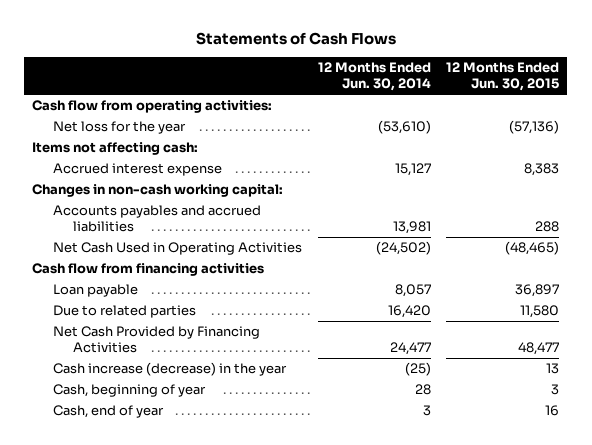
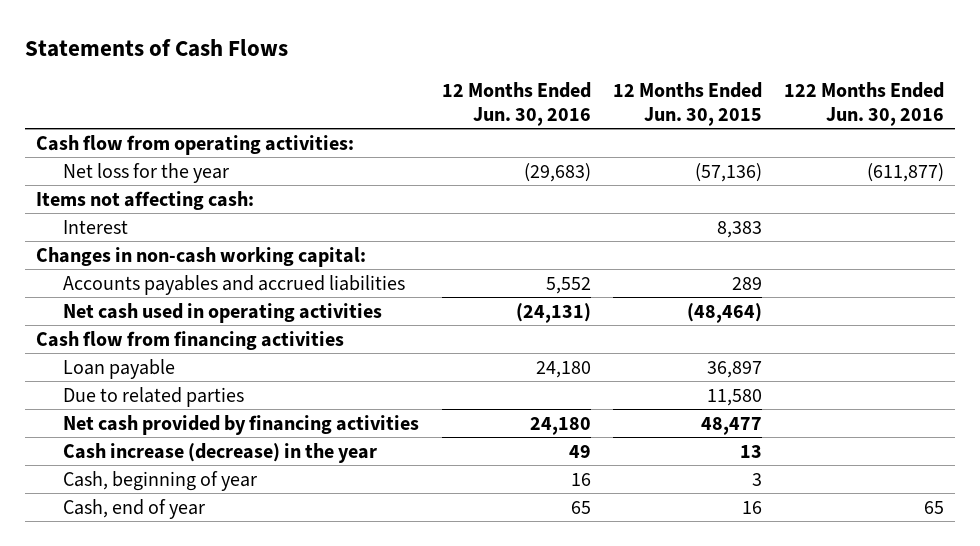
[317,62,431,92] 12 Months Ended Jun. 30, 2014 -> none
none -> [441,82,591,126] 12 Months Ended Jun. 30, 2016
none -> [783,82,944,126] 122 Months Ended Jun. 30, 2016
[52,163,222,177] Accrued interest expense -> [63,219,129,234] Interest
[535,221,560,233] 288 -> [731,276,762,290] 289
[52,242,302,256] Net Cash Used in Operating Activities -> [63,302,383,323] Net cash used in operating activities
[505,241,560,256] (48,465) -> [686,302,762,323] (48,464)
[52,326,260,354] Net Cash Provided by Financing Activities -> [63,414,420,435] Net cash provided by financing activities

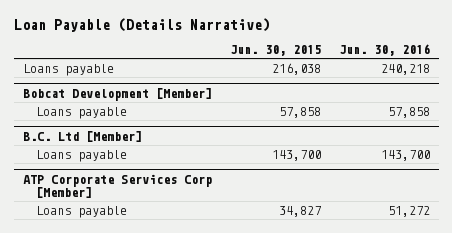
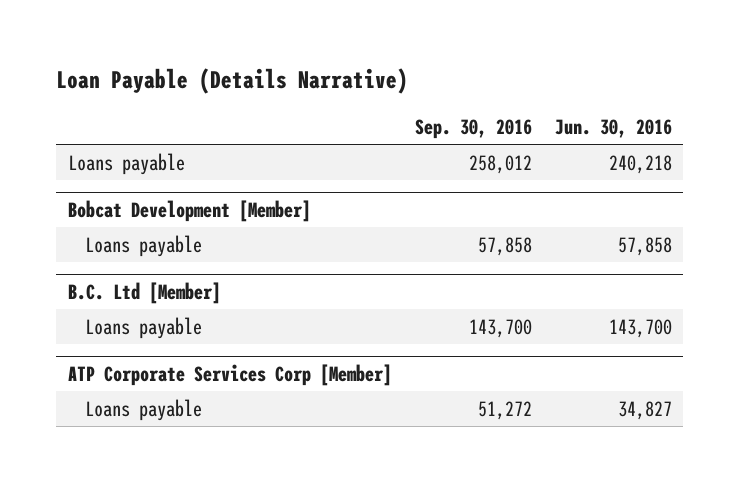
[229,45,321,57] Jun. 30, 2015 -> none
none -> [414,119,532,140] Sep. 30, 2016
[387,205,430,217] 51,272 -> [617,400,672,420] 34,827

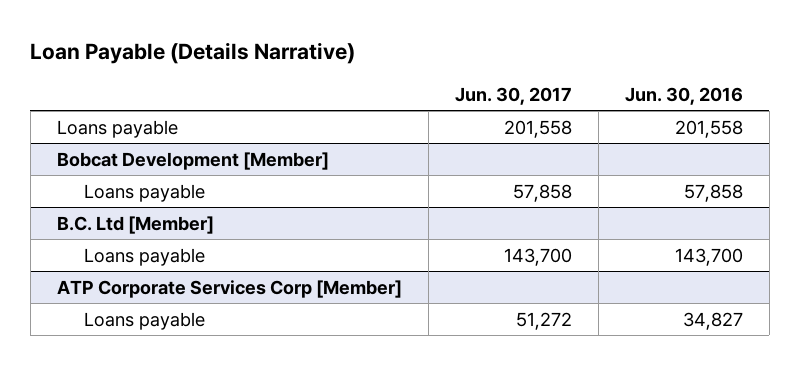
[414,119,532,140] Sep. 30, 2016 -> none
none -> [454,86,572,105] Jun. 30, 2017
[608,154,672,174] 240,218 -> [674,119,743,138] 201,558

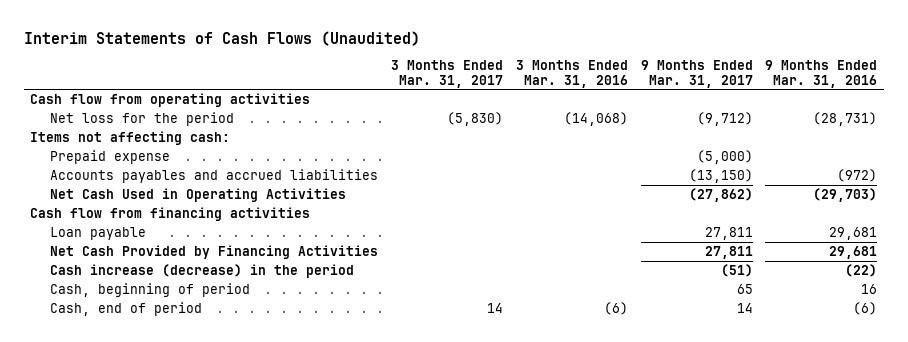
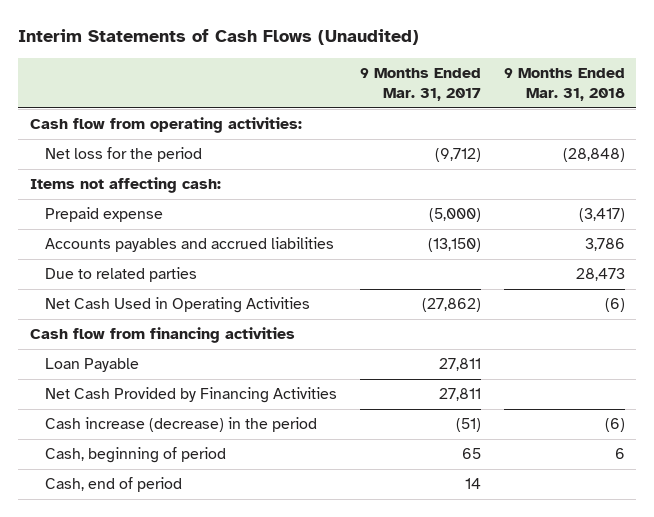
[390,59,503,88] 3 Months Ended Mar. 31, 2017 -> none
[515,59,628,88] 3 Months Ended Mar. 31, 2016 -> none
[765,59,878,88] 9 Months Ended Mar. 31, 2016 -> none
none -> [503,68,625,101] 9 Months Ended Mar. 31, 2018
[30,92,311,107] Cash flow from operating activities -> [29,117,302,134] Cash flow from operating activities:
none -> [45,267,198,283] Due to related parties
[49,226,146,240] Loan payable -> [45,358,140,373] Loan Payable

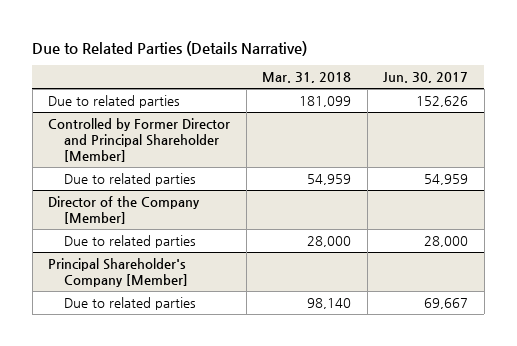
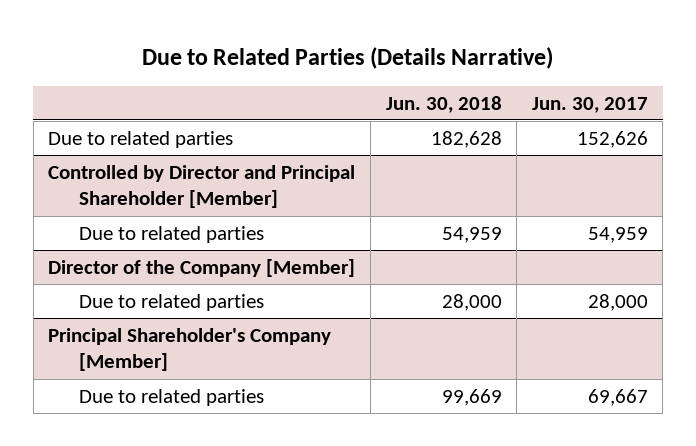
[262,72,352,84] Mar. 31, 2018 -> none
none -> [385,95,502,113] Jun. 30, 2018
[48,117,231,163] Controlled by Former Director and Principal Shareholder [Member] -> [48,164,356,209] Controlled by Director and Principal Shareholder [Member]

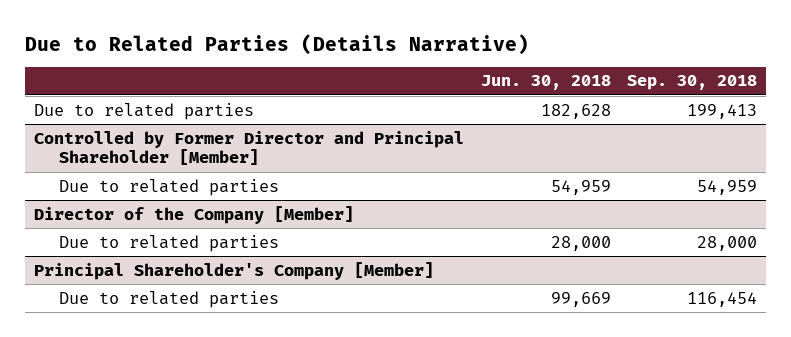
[531,96,648,113] Jun. 30, 2017 -> none
none -> [627,75,758,91] Sep. 30, 2018
[48,164,356,209] Controlled by Director and Principal Shareholder [Member] -> [33,130,464,166] Controlled by Former Director and Principal Shareholder [Member]

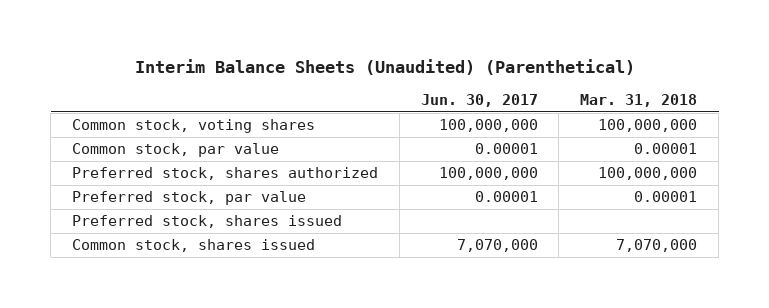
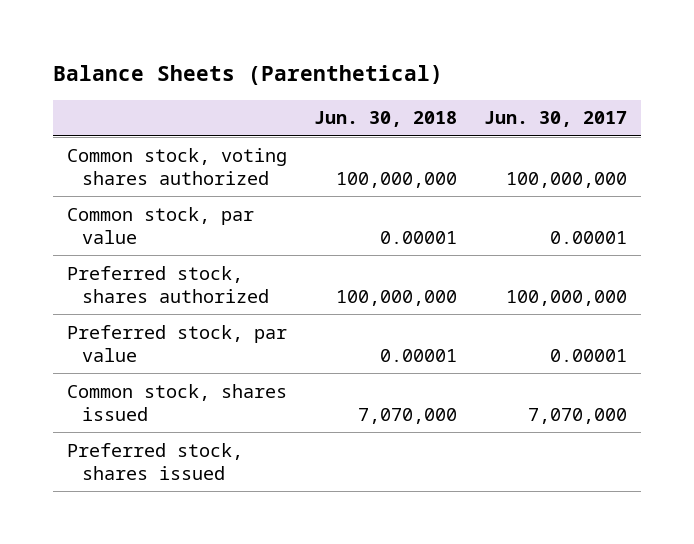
[134,59,635,76] Interim Balance Sheets (Unaudited) (Parenthetical) -> [52,65,443,86] Balance Sheets (Parenthetical)
[580,94,698,108] Mar. 31, 2018 -> none
none -> [313,111,457,128] Jun. 30, 2018
[71,119,315,134] Common stock, voting shares -> [66,147,287,185] Common stock, voting shares authorized
[71,215,342,229] Preferred stock, shares issued -> [66,442,243,480] Preferred stock, shares issued

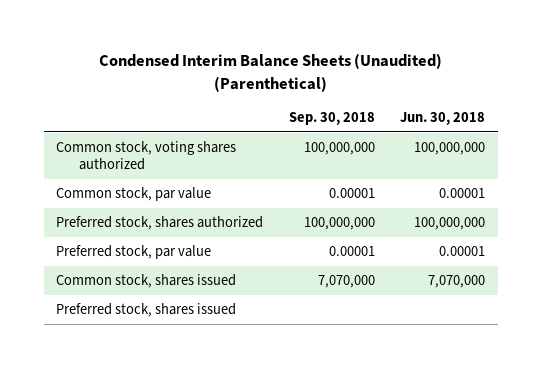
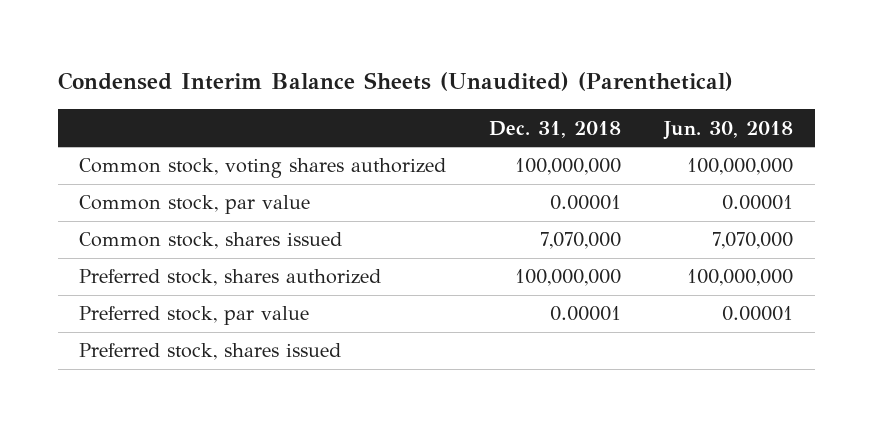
[288,112,375,126] Sep. 30, 2018 -> none
none -> [489,120,622,138] Dec. 31, 2018
[56,274,237,289] Common stock, shares issued -> [79,232,343,250] Common stock, shares issued

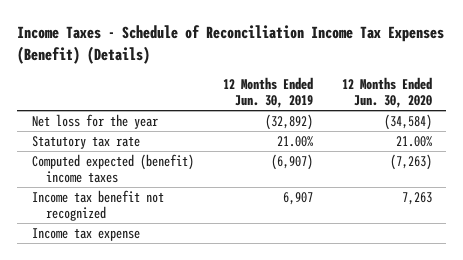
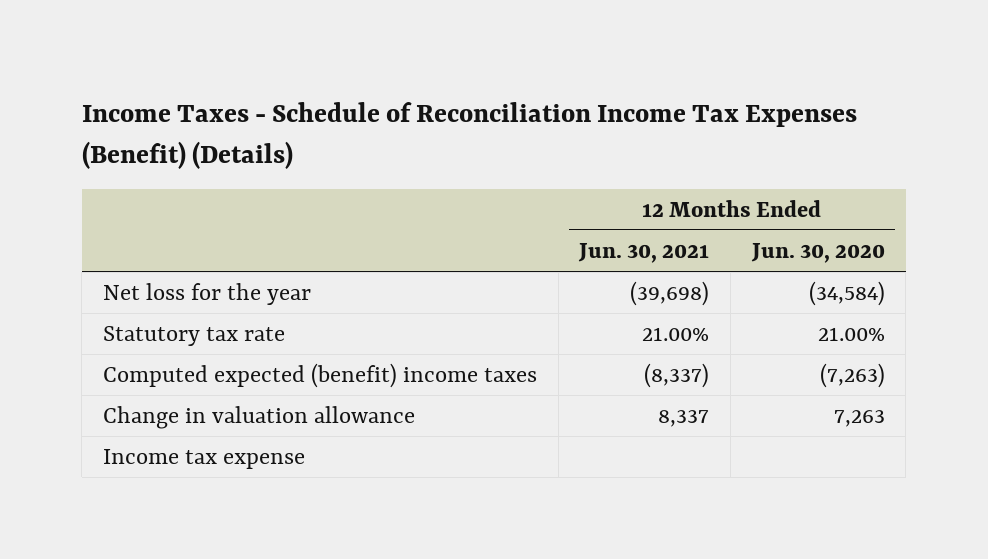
[222,76,313,108] 12 Months Ended Jun. 30, 2019 -> none
none -> [578,242,710,263] Jun. 30, 2021
[31,190,164,222] Income tax benefit not recognized -> [102,406,415,430] Change in valuation allowance

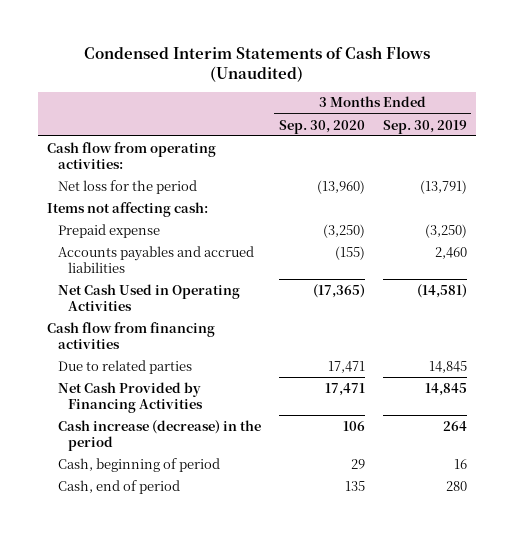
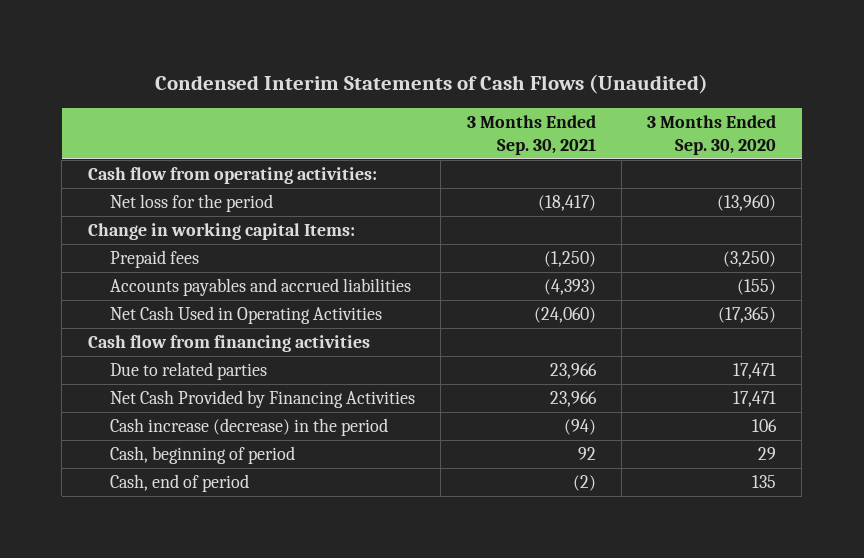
[382,119,467,134] Sep. 30, 2019 -> none
none -> [466,115,596,155] 3 Months Ended Sep. 30, 2021
[47,201,209,217] Items not affecting cash: -> none
none -> [87,223,355,241] Change in working capital Items:
[57,223,160,238] Prepaid expense -> [110,250,200,269] Prepaid fees

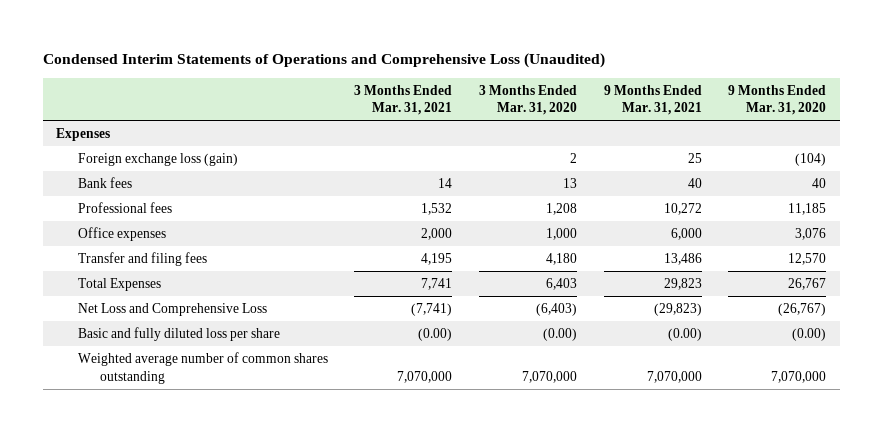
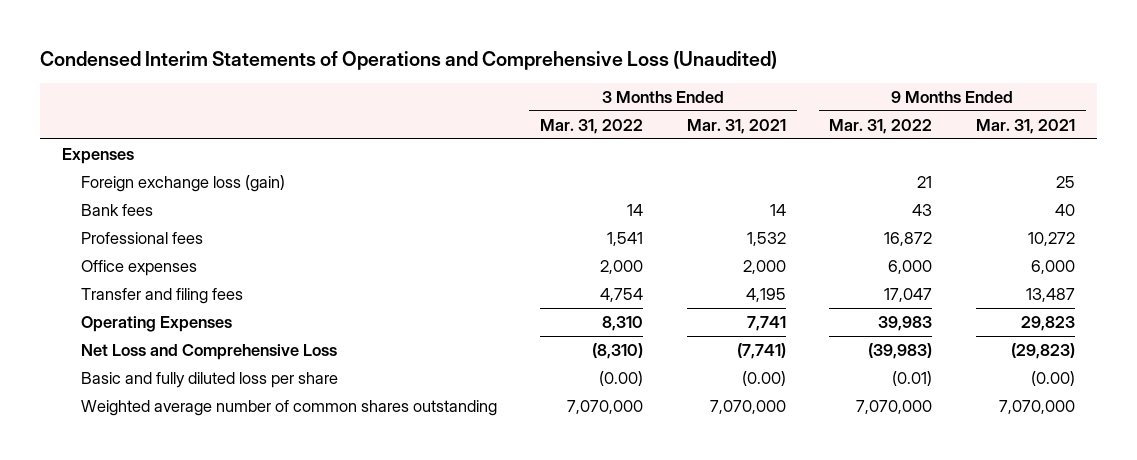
[479,84,578,116] 3 Months Ended Mar. 31, 2020 -> none
[728,84,827,116] 9 Months Ended Mar. 31, 2020 -> none
none -> [540,118,644,134] Mar. 31, 2022
none -> [829,118,933,134] Mar. 31, 2022
[663,252,702,265] 13,486 -> [1025,287,1075,302] 13,487
[77,277,161,291] Total Expenses -> [80,315,232,332] Operating Expenses

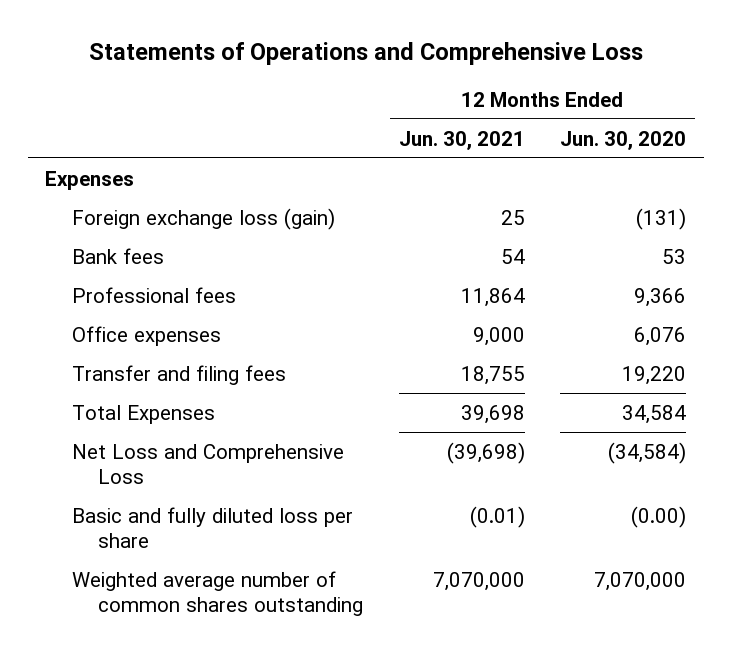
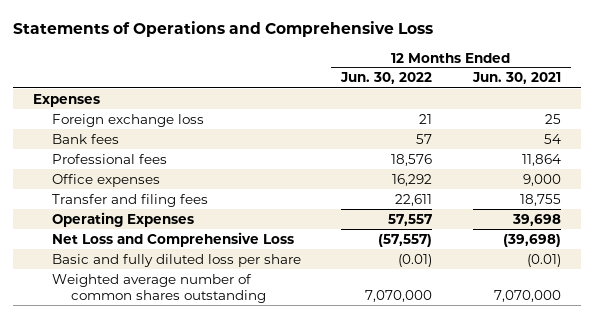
[560,130,687,150] Jun. 30, 2020 -> none
none -> [340,72,433,85] Jun. 30, 2022
[71,207,335,230] Foreign exchange loss (gain) -> [52,113,205,127] Foreign exchange loss
[71,404,215,424] Total Expenses -> [52,211,195,227] Operating Expenses

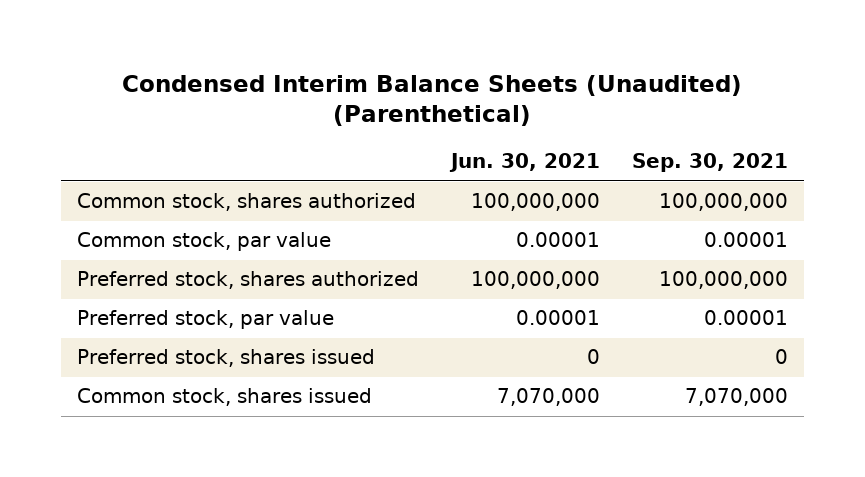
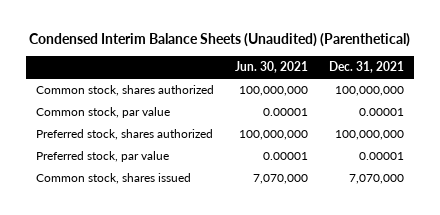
[631,153,788,173] Sep. 30, 2021 -> none
none -> [328,61,404,74] Dec. 31, 2021
[77,349,376,368] Preferred stock, shares issued -> none

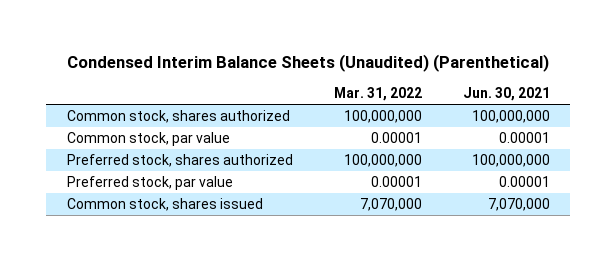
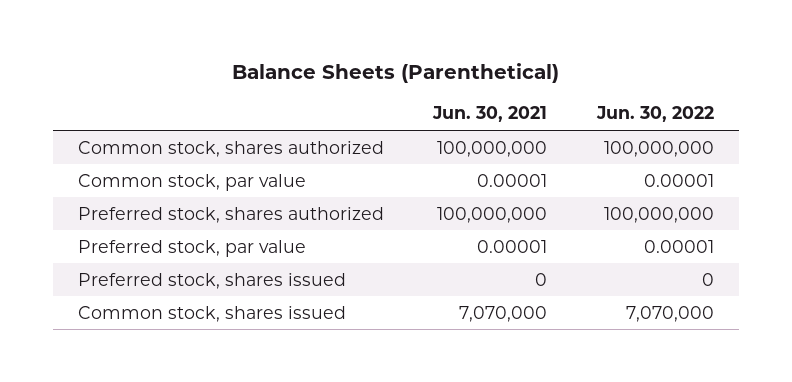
[67,53,550,72] Condensed Interim Balance Sheets (Unaudited) (Parenthetical) -> [231,63,559,84] Balance Sheets (Parenthetical)
[333,87,422,102] Mar. 31, 2022 -> none
none -> [596,106,715,123] Jun. 30, 2022
none -> [77,272,346,289] Preferred stock, shares issued

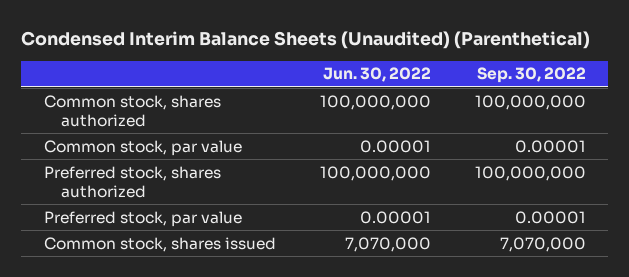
[231,63,559,84] Balance Sheets (Parenthetical) -> [21,31,591,50] Condensed Interim Balance Sheets (Unaudited) (Parenthetical)
[432,106,548,123] Jun. 30, 2021 -> none
none -> [476,67,586,84] Sep. 30, 2022
[77,272,346,289] Preferred stock, shares issued -> none

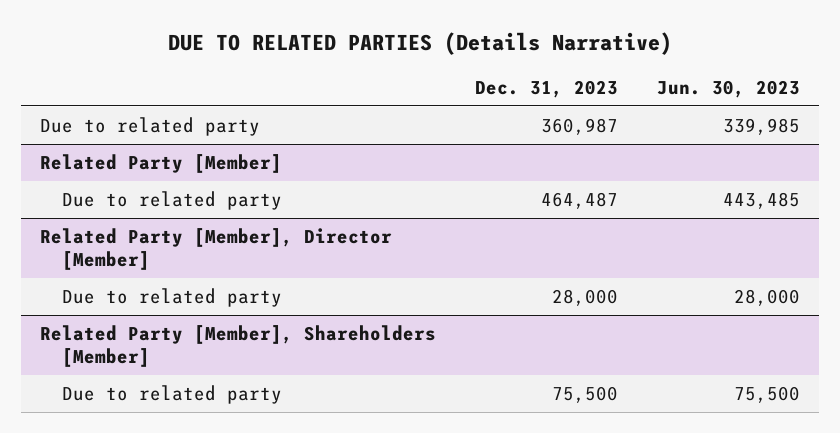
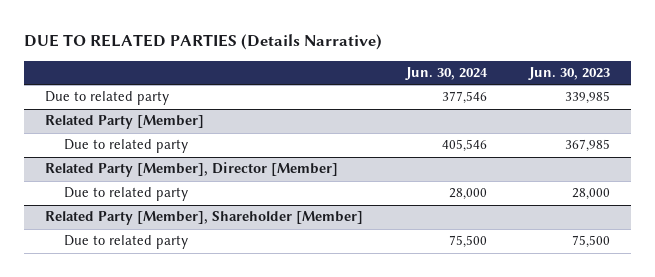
[475,79,619,98] Dec. 31, 2023 -> none
none -> [404,66,488,80] Jun. 30, 2024
[722,192,800,210] 443,485 -> [564,139,610,153] 367,985
[40,325,437,367] Related Party [Member], Shareholders [Member] -> [45,211,364,226] Related Party [Member], Shareholder [Member]

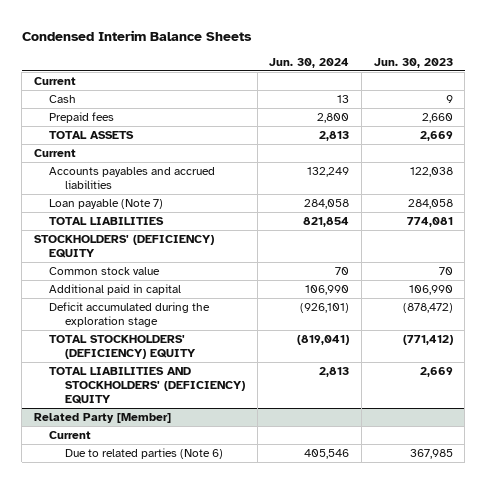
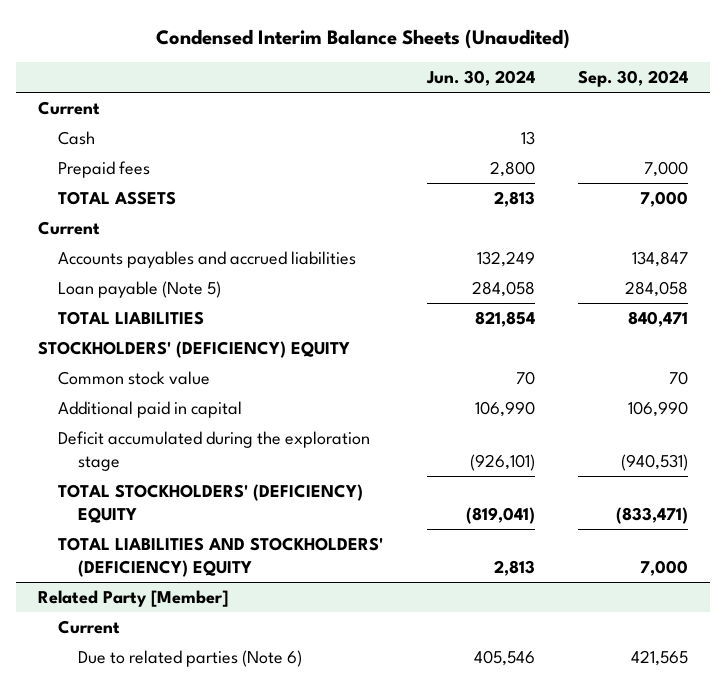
[21,29,252,41] Condensed Interim Balance Sheets -> [155,28,570,49] Condensed Interim Balance Sheets (Unaudited)
[373,57,453,68] Jun. 30, 2023 -> none
none -> [578,70,689,88] Sep. 30, 2024
[49,199,164,210] Loan payable (Note 7) -> [57,281,221,299] Loan payable (Note 5)

